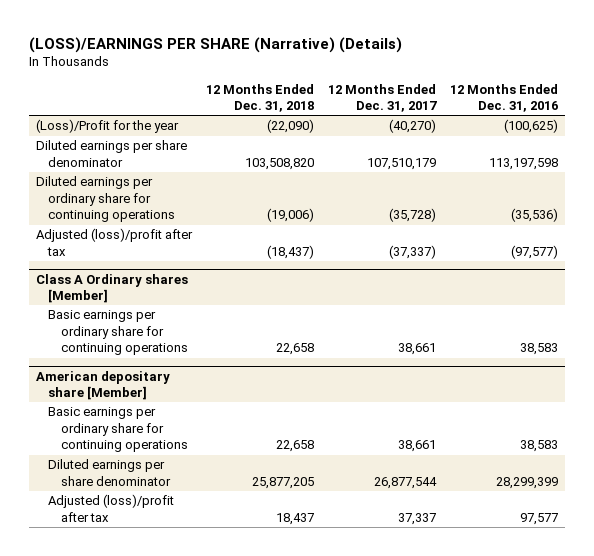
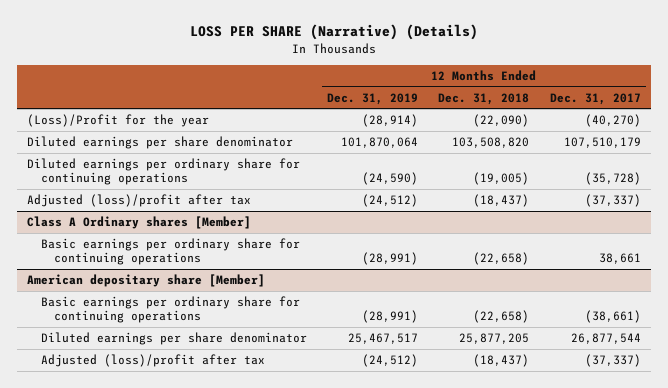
[29,37,403,54] (LOSS)/EARNINGS PER SHARE (Narrative) (Details) -> [190,24,479,41] LOSS PER SHARE (Narrative) (Details)
[450,83,559,113] 12 Months Ended Dec. 31, 2016 -> none
none -> [326,92,418,105] Dec. 31, 2019
[267,208,315,223] (19,006) -> [473,172,530,186] (19,005)
[276,343,315,356] 22,658 -> [473,252,530,266] (22,658)
[276,440,315,453] 22,658 -> [473,310,530,324] (22,658)
[398,440,437,453] 38,661 -> [584,310,641,324] (38,661)
[276,512,315,525] 18,437 -> [473,354,530,368] (18,437)
[398,512,437,525] 37,337 -> [584,354,641,368] (37,337)

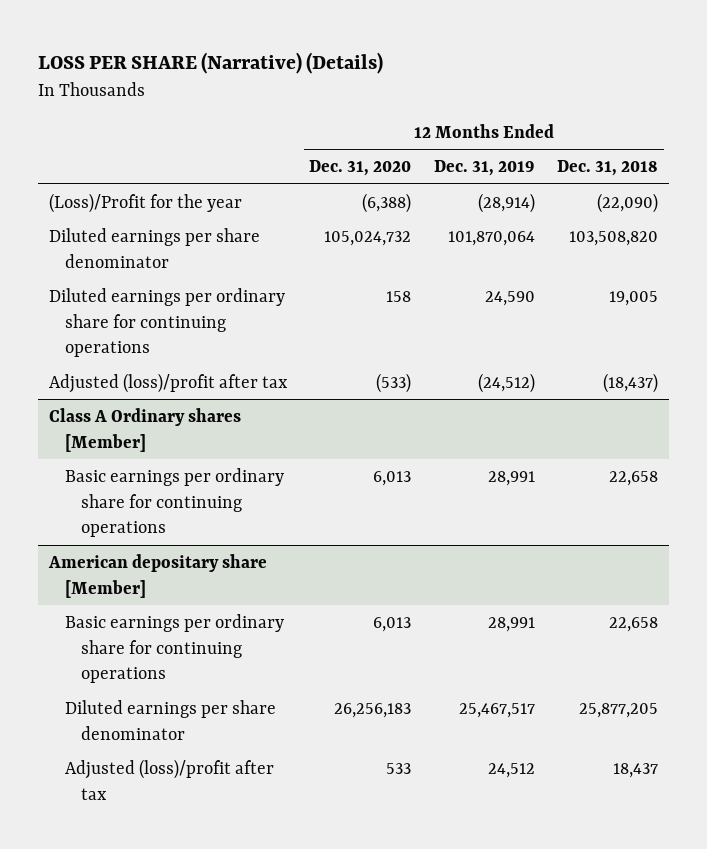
[549,92,641,105] Dec. 31, 2017 -> none
none -> [309,160,412,177] Dec. 31, 2020
[361,172,418,186] (24,590) -> [484,290,535,306] 24,590
[473,172,530,186] (19,005) -> [609,290,659,306] 19,005
[361,252,418,266] (28,991) -> [487,470,535,486] 28,991
[473,252,530,266] (22,658) -> [609,470,659,486] 22,658
[361,310,418,324] (28,991) -> [487,616,535,632] 28,991
[473,310,530,324] (22,658) -> [609,616,659,632] 22,658
[361,354,418,368] (24,512) -> [487,762,535,778] 24,512
[473,354,530,368] (18,437) -> [613,762,659,778] 18,437

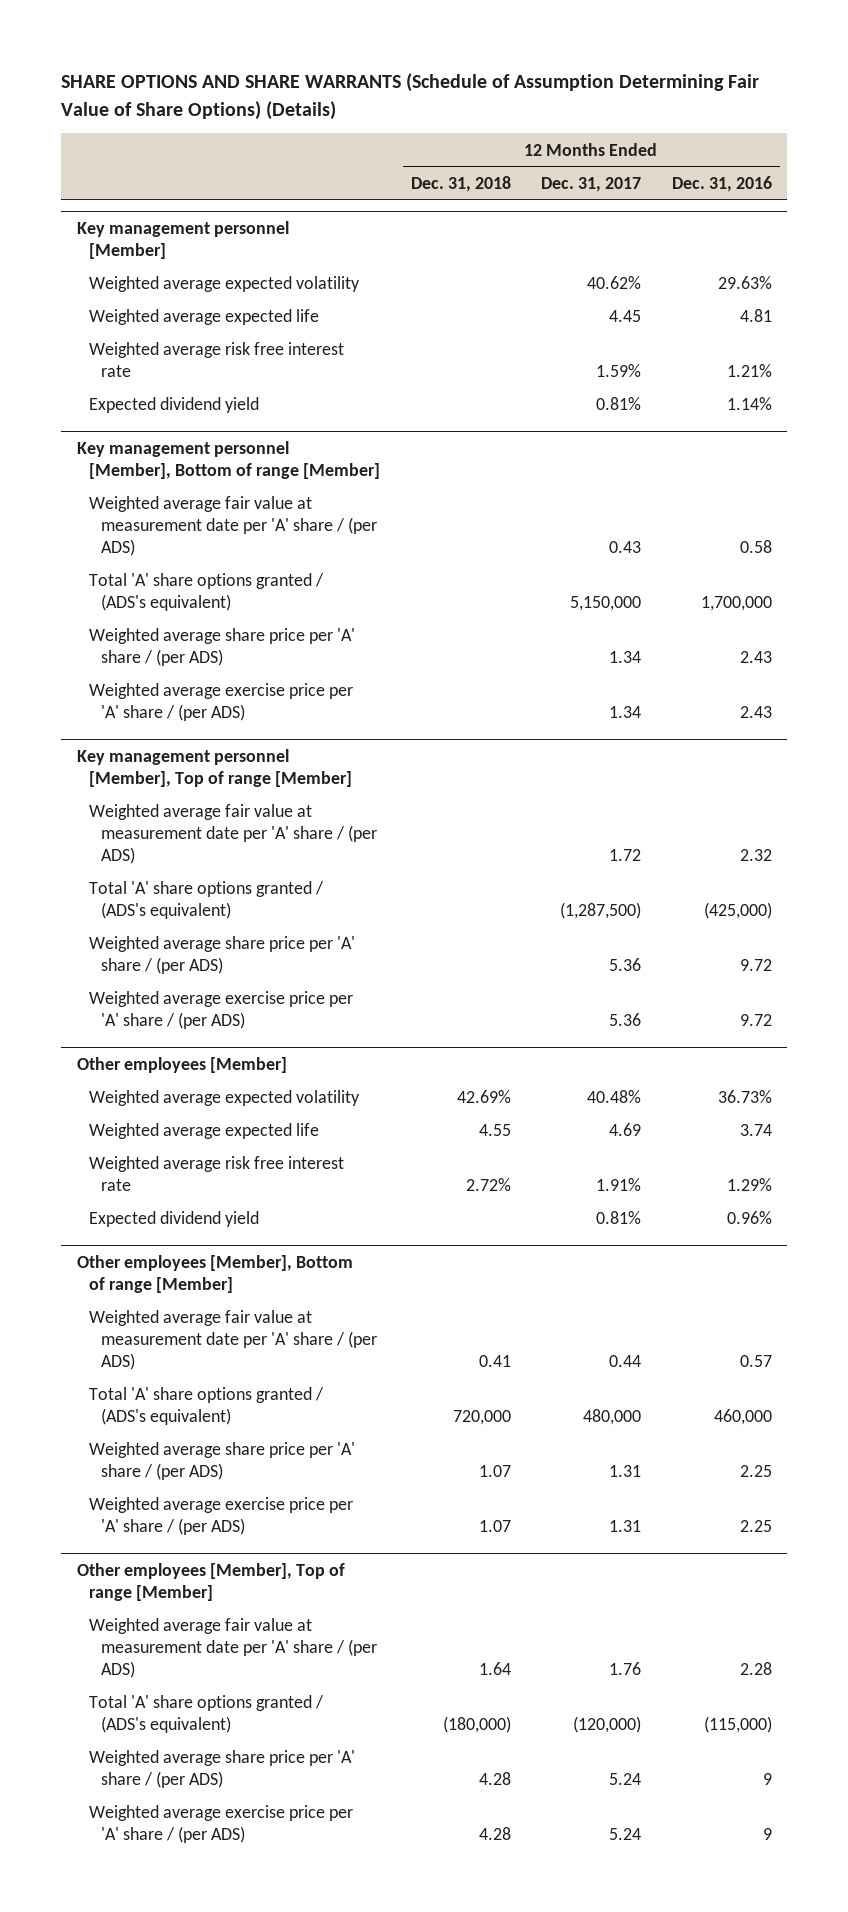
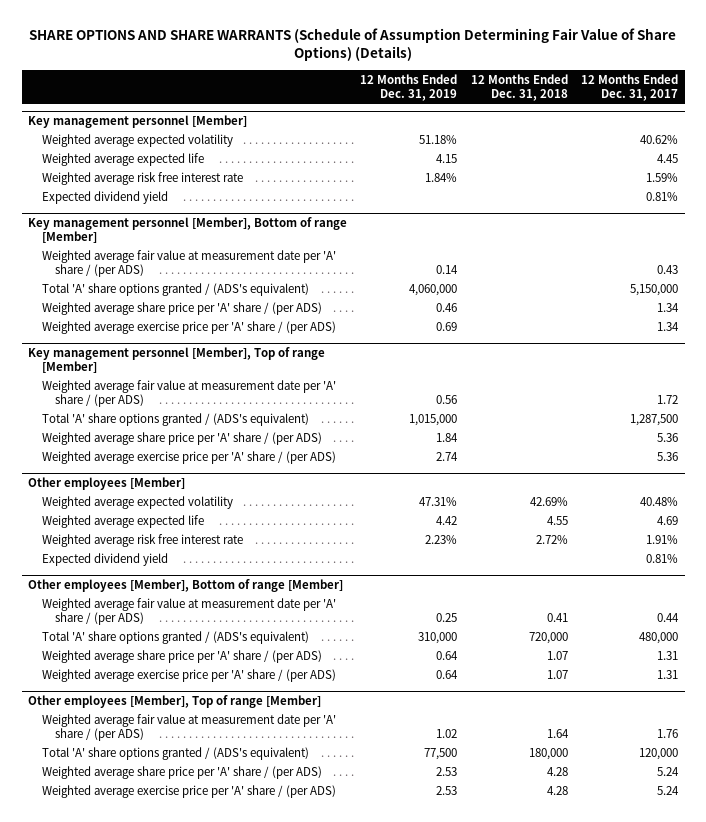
[671,175,772,192] Dec. 31, 2016 -> none
none -> [360,73,458,101] 12 Months Ended Dec. 31, 2019
[560,902,642,920] (1,287,500) -> [630,413,679,426] 1,287,500
[442,1716,511,1734] (180,000) -> [528,747,568,760] 180,000
[573,1716,642,1734] (120,000) -> [639,747,679,760] 120,000

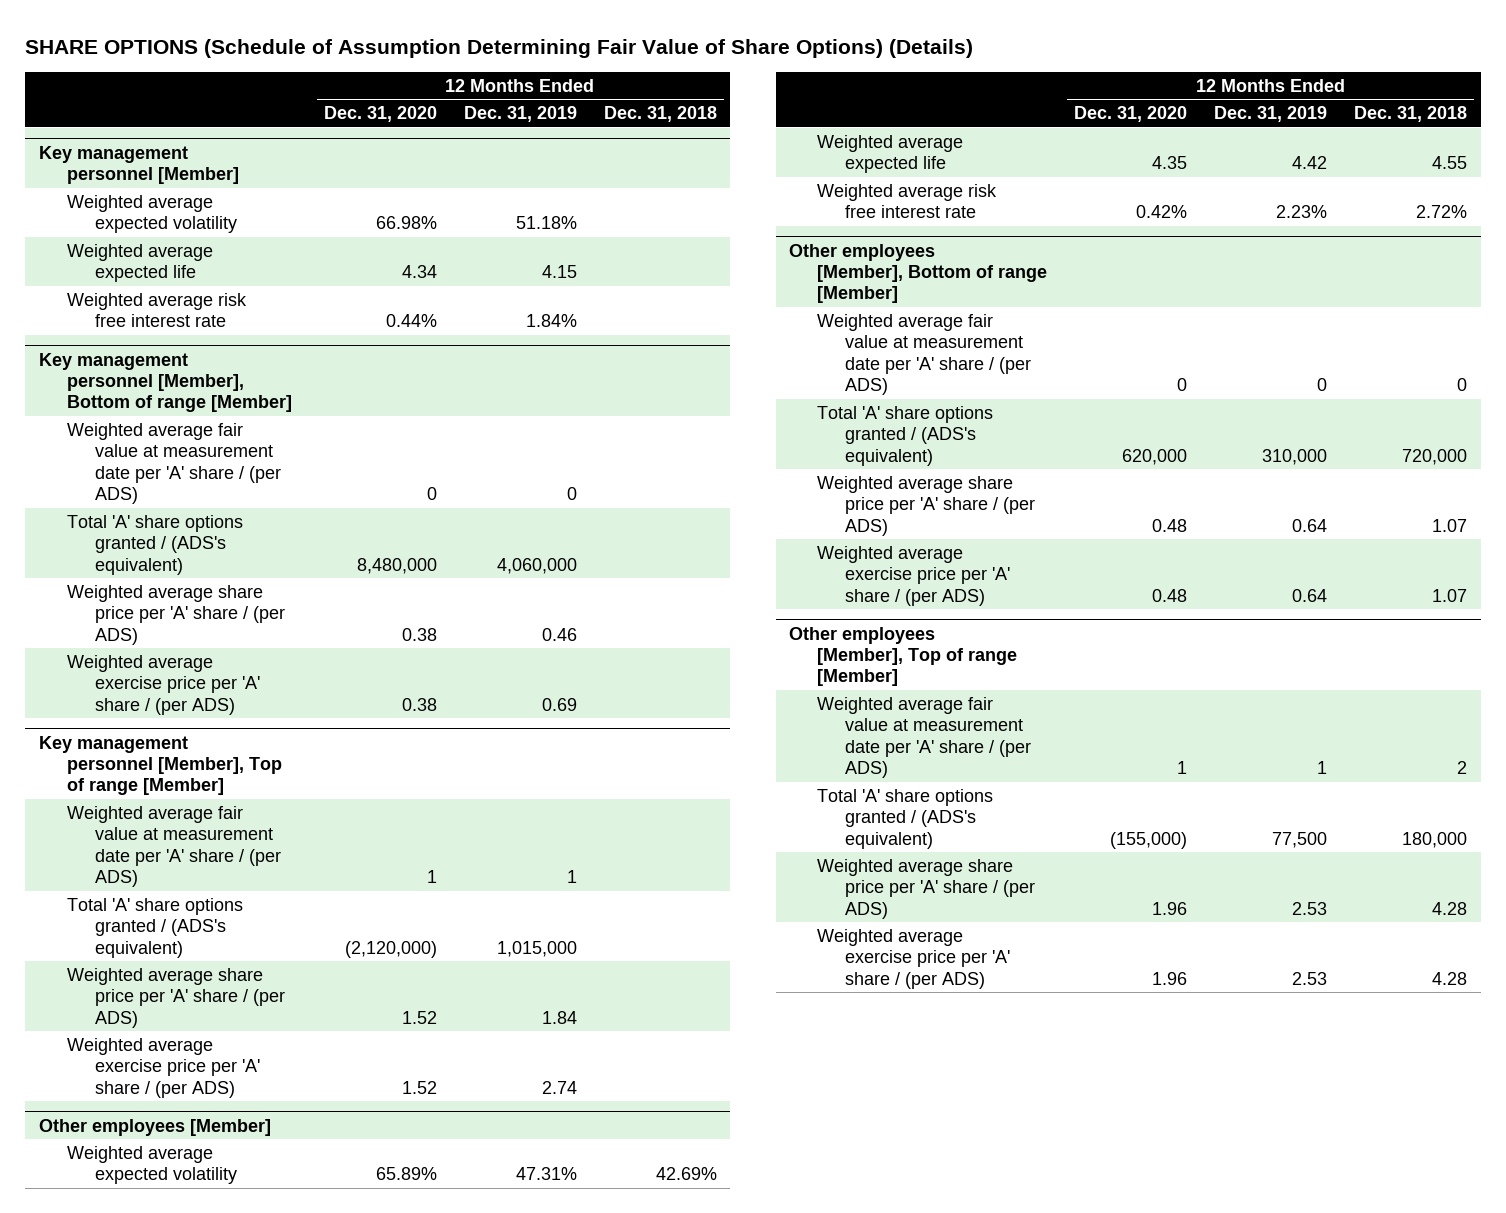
[29,27,677,61] SHARE OPTIONS AND SHARE WARRANTS (Schedule of Assumption Determining Fair Value of Share Options) (Details) -> [25,38,974,58] SHARE OPTIONS (Schedule of Assumption Determining Fair Value of Share Options) (Details)
[581,73,679,101] 12 Months Ended Dec. 31, 2017 -> none
none -> [323,106,437,123] Dec. 31, 2020
[41,190,168,204] Expected dividend yield -> none
[436,265,459,275] 0.14 -> [566,487,577,501] 0
[436,395,458,405] 0.56 -> [566,870,577,884] 1
[41,552,168,566] Expected dividend yield -> none
[436,613,458,623] 0.25 -> [1317,378,1328,392] 0
[546,613,568,623] 0.41 -> [1457,378,1468,392] 0
[436,729,458,739] 1.02 -> [1317,761,1328,775] 1
[546,729,569,739] 1.64 -> [1457,761,1468,775] 2

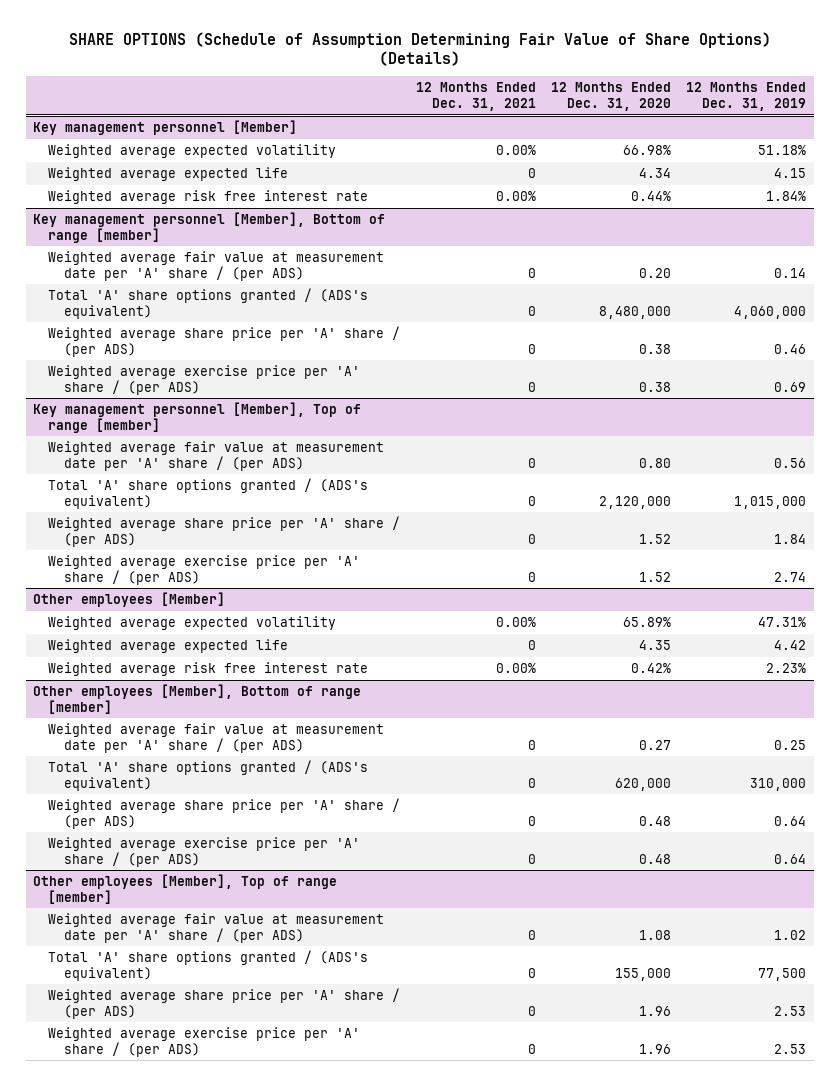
[603,106,717,123] Dec. 31, 2018 -> none
none -> [415,82,536,111] 12 Months Ended Dec. 31, 2021
[38,352,292,413] Key management personnel [Member], Bottom of range [Member] -> [33,211,386,243] Key management personnel [Member], Bottom of range [member]
[426,487,437,501] 0 -> [638,267,671,278] 0.20
[566,487,577,501] 0 -> [774,267,807,278] 0.14
[38,735,282,796] Key management personnel [Member], Top of range [Member] -> [33,401,362,433] Key management personnel [Member], Top of range [member]
[426,870,437,884] 1 -> [638,457,671,468] 0.80
[566,870,577,884] 1 -> [774,457,807,468] 0.56
[344,940,437,958] (2,120,000) -> [598,495,671,509] 2,120,000
[789,243,1048,304] Other employees [Member], Bottom of range [Member] -> [33,683,362,714] Other employees [Member], Bottom of range [member]
[1177,378,1188,392] 0 -> [638,739,671,750] 0.27
[1317,378,1328,392] 0 -> [774,739,807,750] 0.25
[789,626,1018,687] Other employees [Member], Top of range [Member] -> [33,873,338,904] Other employees [Member], Top of range [member]
[1177,761,1188,775] 1 -> [638,929,671,940] 1.08
[1317,761,1328,775] 1 -> [774,929,807,940] 1.02
[1110,831,1188,849] (155,000) -> [614,967,671,981] 155,000

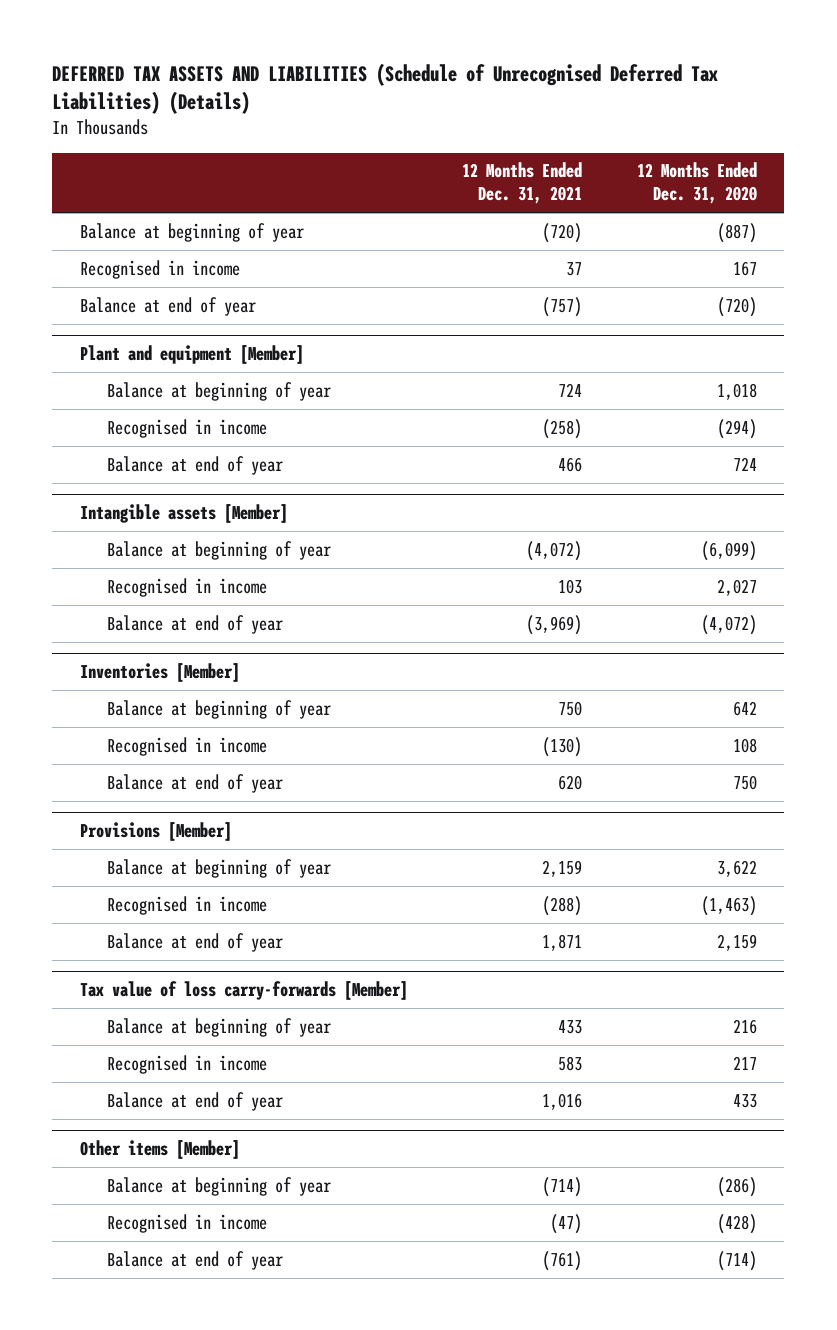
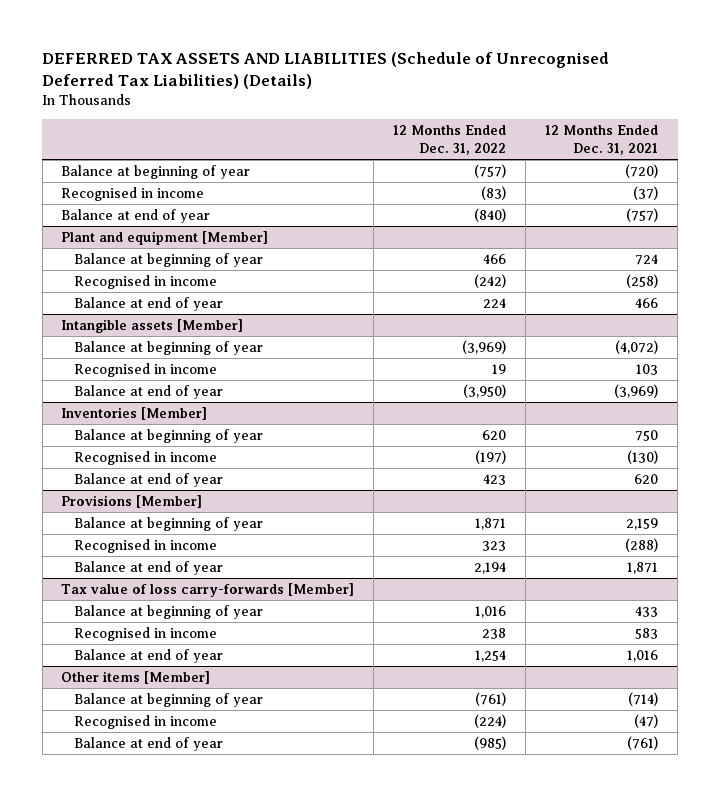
[636,162,757,205] 12 Months Ended Dec. 31, 2020 -> none
none -> [393,125,507,156] 12 Months Ended Dec. 31, 2022
[566,261,583,276] 37 -> [633,185,659,200] (37)

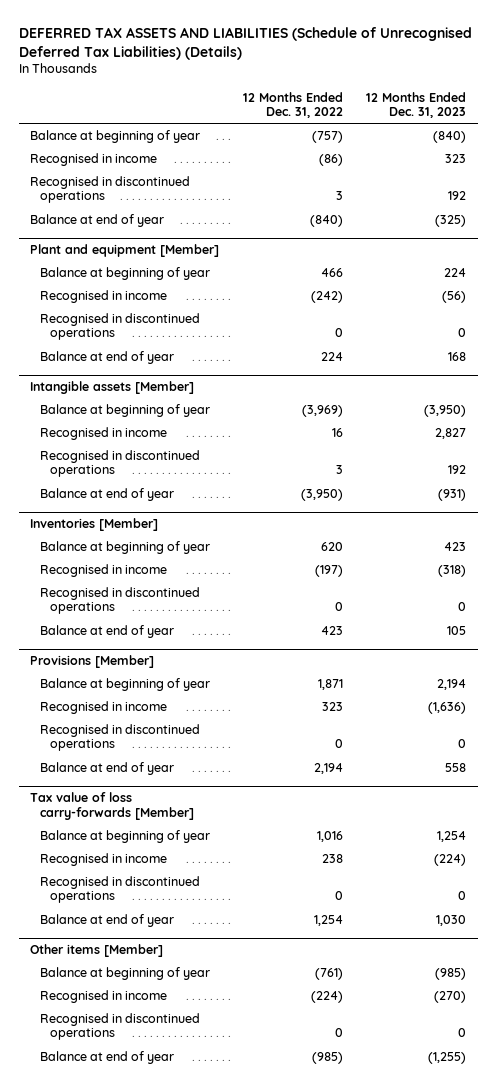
[545,125,659,156] 12 Months Ended Dec. 31, 2021 -> none
none -> [366,91,467,119] 12 Months Ended Dec. 31, 2023
[481,185,507,200] (83) -> [318,153,343,166] (86)
none -> [30,175,191,204] Recognised in discontinued operations
none -> [40,312,201,341] Recognised in discontinued operations
[492,363,507,374] 19 -> [331,427,343,437] 16
none -> [40,449,201,478] Recognised in discontinued operations
none -> [40,586,201,615] Recognised in discontinued operations
none -> [40,723,201,752] Recognised in discontinued operations
none -> [40,875,201,904] Recognised in discontinued operations
none -> [40,1012,201,1041] Recognised in discontinued operations

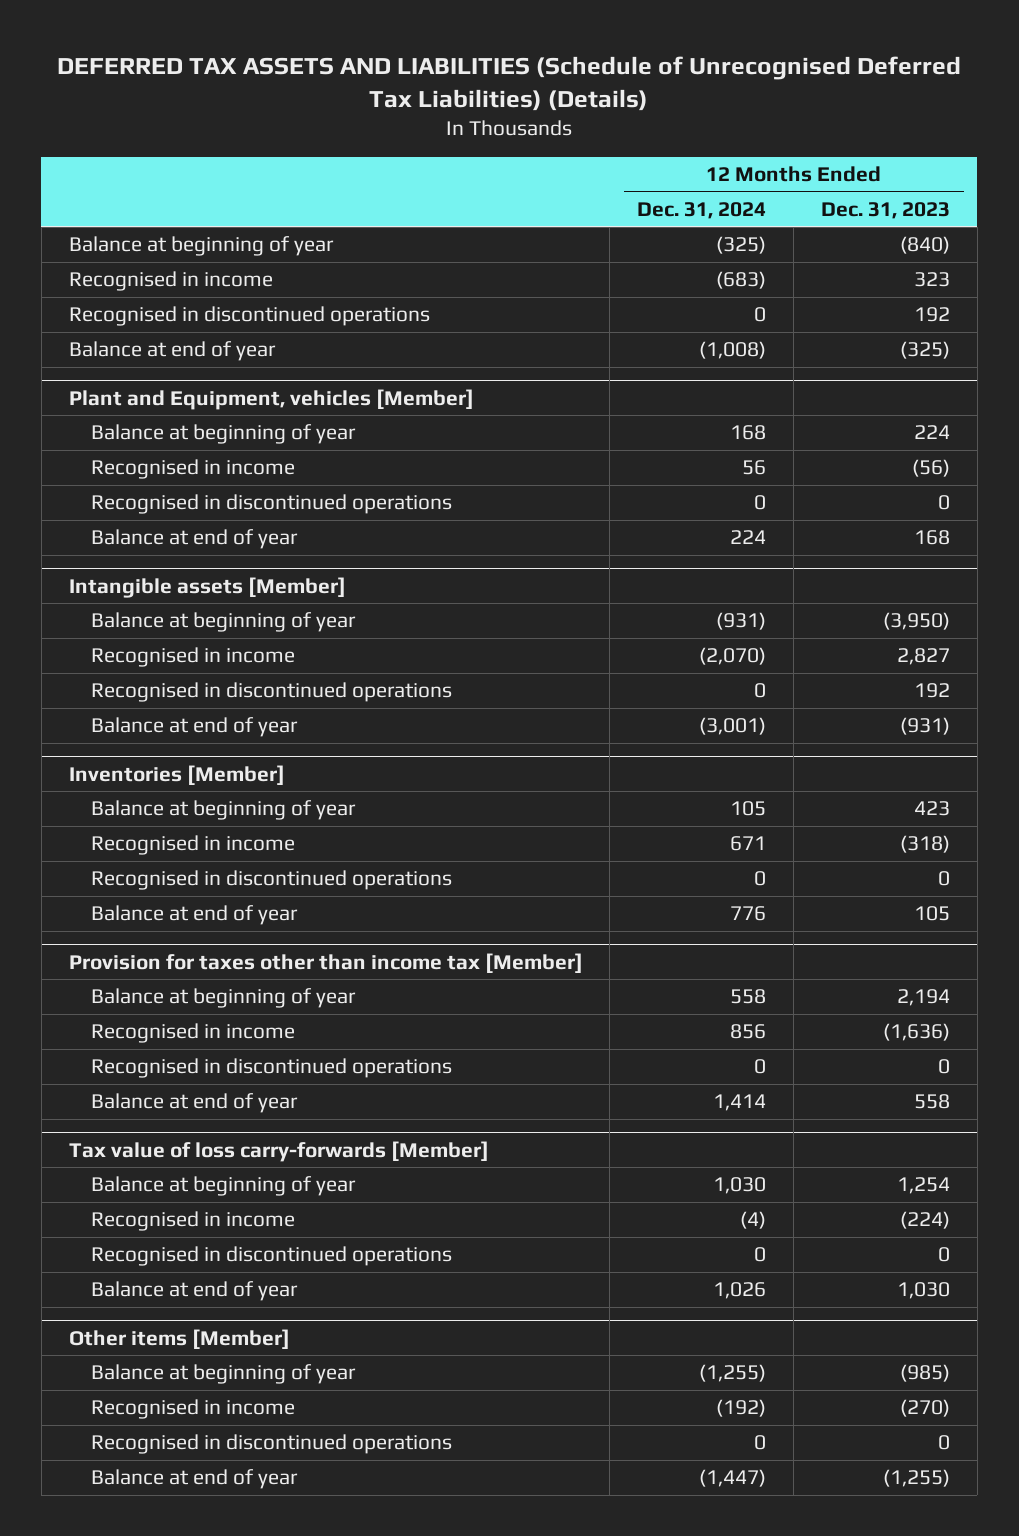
[242,91,343,119] 12 Months Ended Dec. 31, 2022 -> none
none -> [637,201,767,219] Dec. 31, 2024
[30,244,220,258] Plant and equipment [Member] -> [68,388,474,410] Plant and Equipment, vehicles [Member]
[30,655,155,669] Provisions [Member] -> none
none -> [68,952,583,973] Provision for taxes other than income tax [Member]

